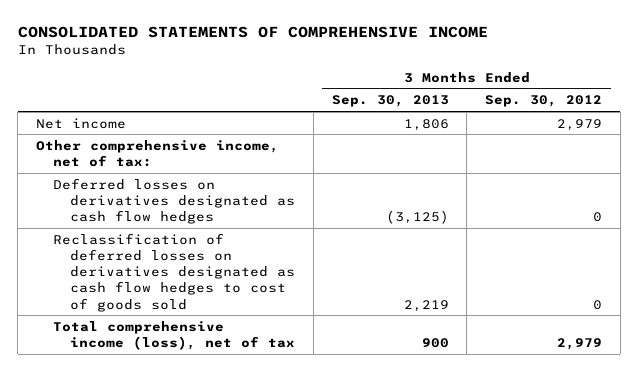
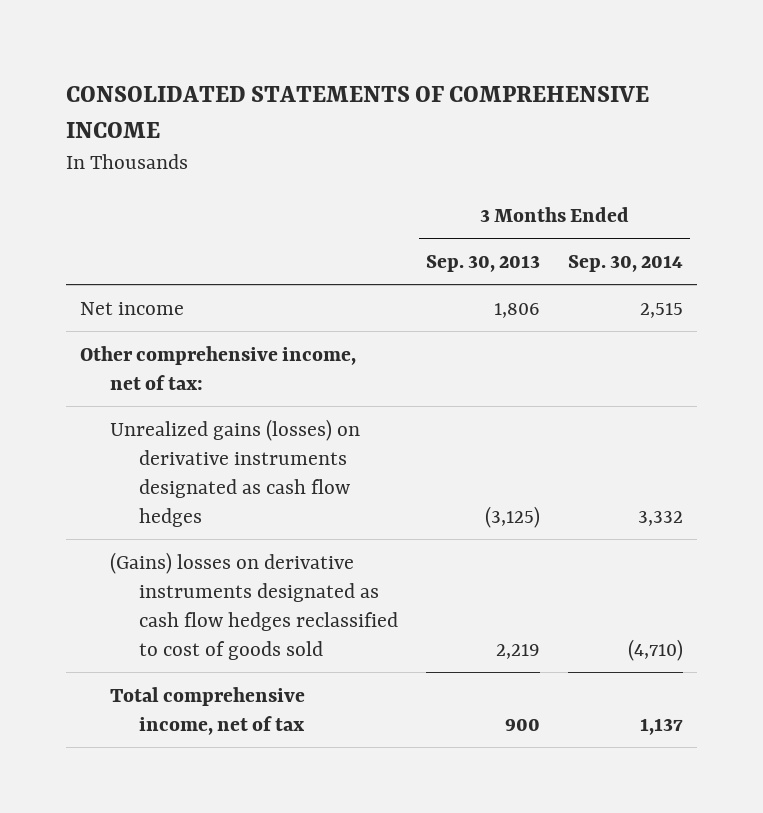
[485,95,603,108] Sep. 30, 2012 -> none
none -> [567,254,683,272] Sep. 30, 2014
[53,177,295,225] Deferred losses on derivatives designated as cash flow hedges -> [109,418,360,528] Unrealized gains (losses) on derivative instruments designated as cash flow hedges
[53,232,295,312] Reclassification of deferred losses on derivatives designated as cash flow hedges to cost of goods sold -> [109,551,399,661] (Gains) losses on derivative instruments designated as cash flow hedges reclassified to cost of goods sold
[53,320,295,350] Total comprehensive income (loss), net of tax -> [109,686,306,735] Total comprehensive income, net of tax

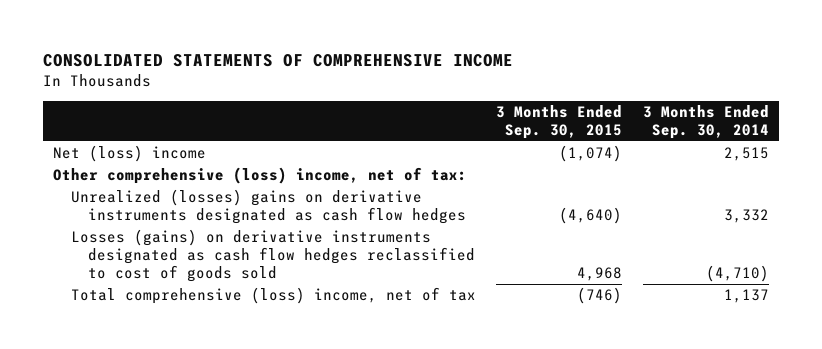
[426,254,541,272] Sep. 30, 2013 -> none
none -> [496,105,623,139] 3 Months Ended Sep. 30, 2015
[79,301,184,315] Net income -> [53,145,207,163] Net (loss) income
[79,345,356,390] Other comprehensive income, net of tax: -> [53,167,468,185] Other comprehensive (loss) income, net of tax:
[109,418,360,528] Unrealized gains (losses) on derivative instruments designated as cash flow hedges -> [70,189,467,225] Unrealized (losses) gains on derivative instruments designated as cash flow hedges
[109,551,399,661] (Gains) losses on derivative instruments designated as cash flow hedges reclassified to cost of goods sold -> [70,229,476,282] Losses (gains) on derivative instruments designated as cash flow hedges reclassified to cost of goods sold
[109,686,306,735] Total comprehensive income, net of tax -> [70,287,476,305] Total comprehensive (loss) income, net of tax

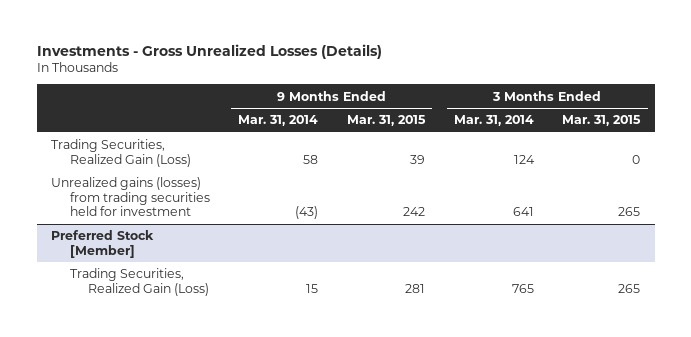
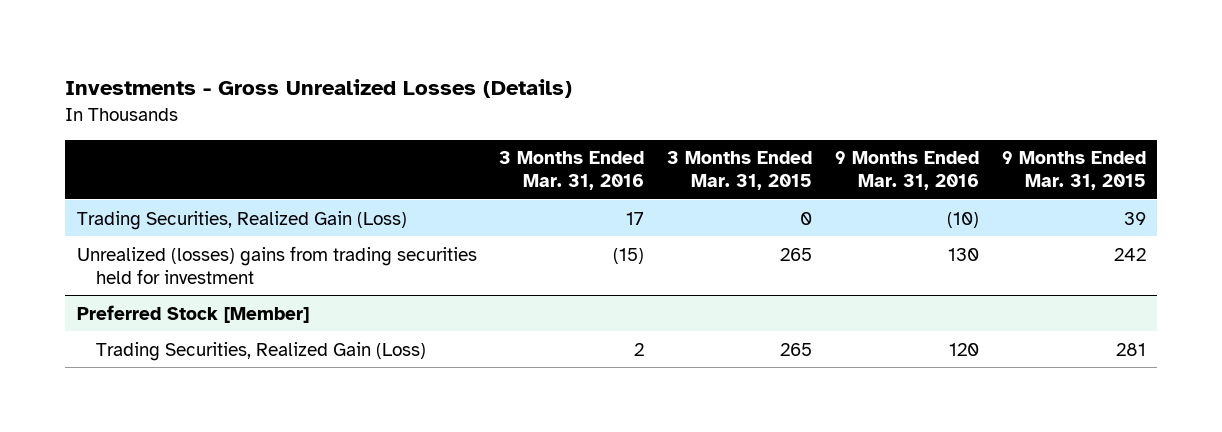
[238,115,319,127] Mar. 31, 2014 -> none
[453,115,534,127] Mar. 31, 2014 -> none
none -> [499,151,645,191] 3 Months Ended Mar. 31, 2016
none -> [834,151,979,191] 9 Months Ended Mar. 31, 2016
[50,177,210,217] Unrealized gains (losses) from trading securities held for investment -> [76,245,477,284] Unrealized (losses) gains from trading securities held for investment

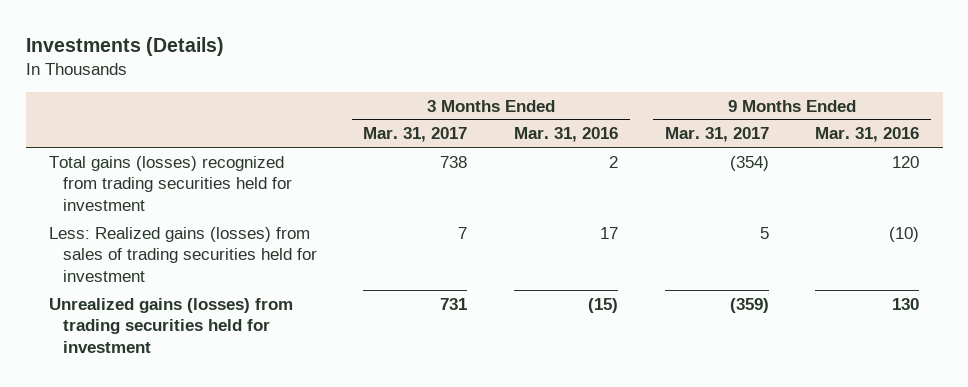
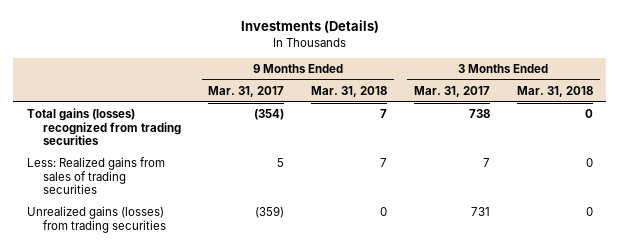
[514,127,619,143] Mar. 31, 2016 -> none
[815,127,920,143] Mar. 31, 2016 -> none
none -> [311,85,388,97] Mar. 31, 2018
none -> [516,85,593,97] Mar. 31, 2018
[48,155,292,212] Total gains (losses) recognized from trading securities held for investment -> [26,108,182,146] Total gains (losses) recognized from trading securities
[48,226,317,283] Less: Realized gains (losses) from sales of trading securities held for investment -> [26,157,165,195] Less: Realized gains from sales of trading securities
[48,297,293,354] Unrealized gains (losses) from trading securities held for investment -> [26,206,167,233] Unrealized gains (losses) from trading securities

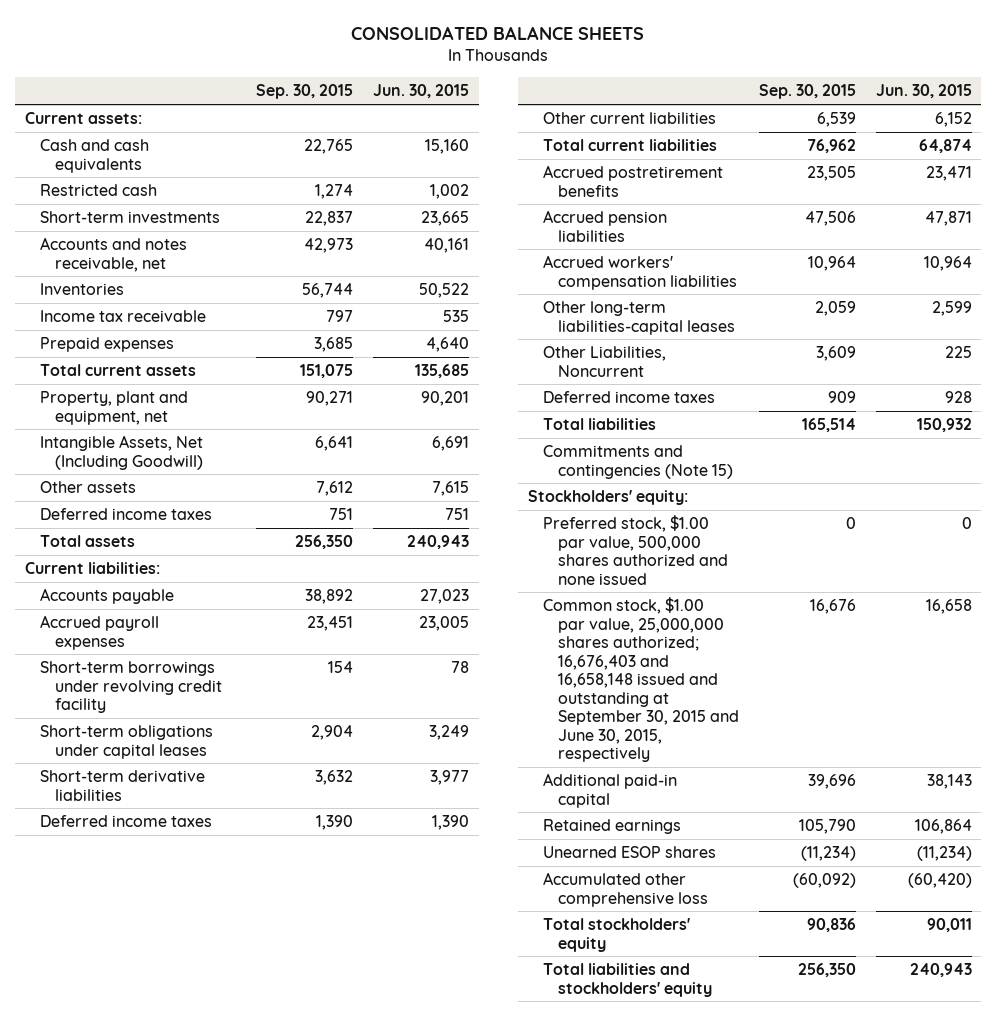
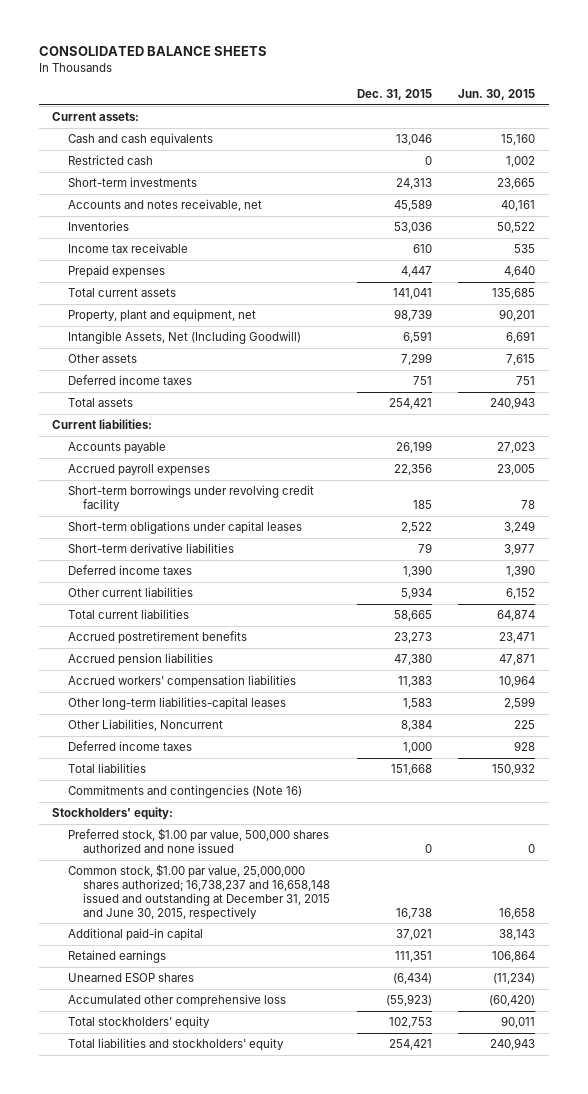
[255,84,353,100] Sep. 30, 2015 -> none
none -> [356,88,432,100] Dec. 31, 2015
[543,445,733,479] Commitments and contingencies (Note 15) -> [67,784,302,798] Commitments and contingencies (Note 16)
[543,597,739,763] Common stock, $1.00 par value, 25,000,000 shares authorized; 16,676,403 and 16,658,148 issued and outstanding at September 30, 2015 and June 30, 2015, respectively -> [67,863,330,920] Common stock, $1.00 par value, 25,000,000 shares authorized; 16,738,237 and 16,658,148 issued and outstanding at December 31, 2015 and June 30, 2015, respectively

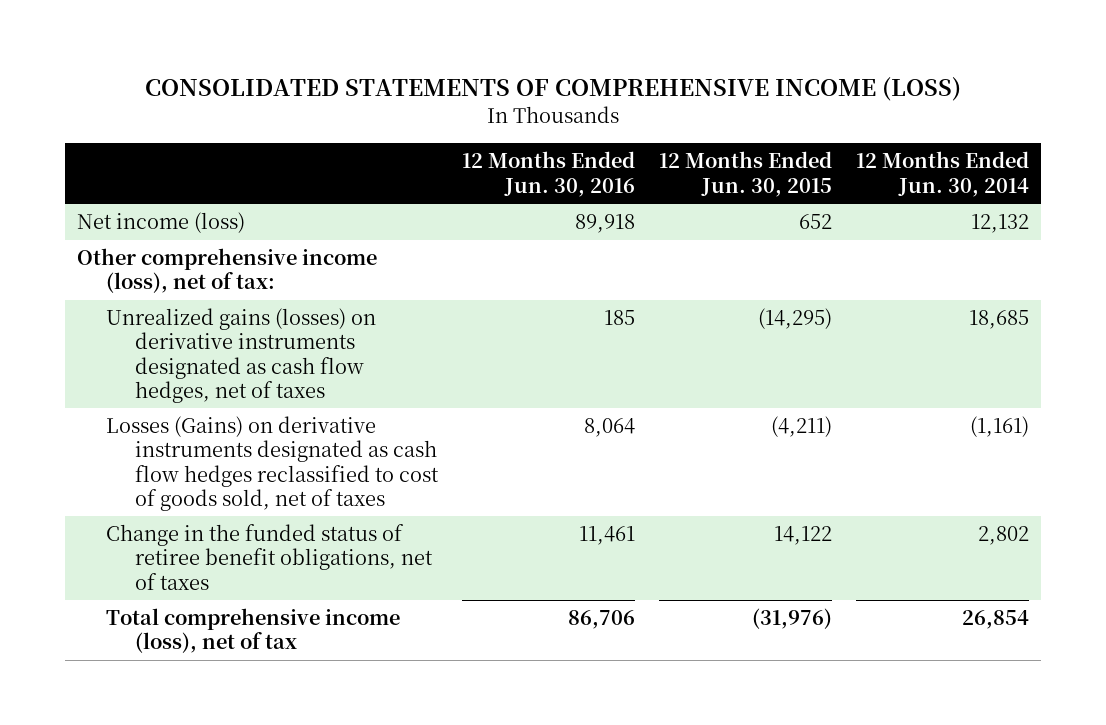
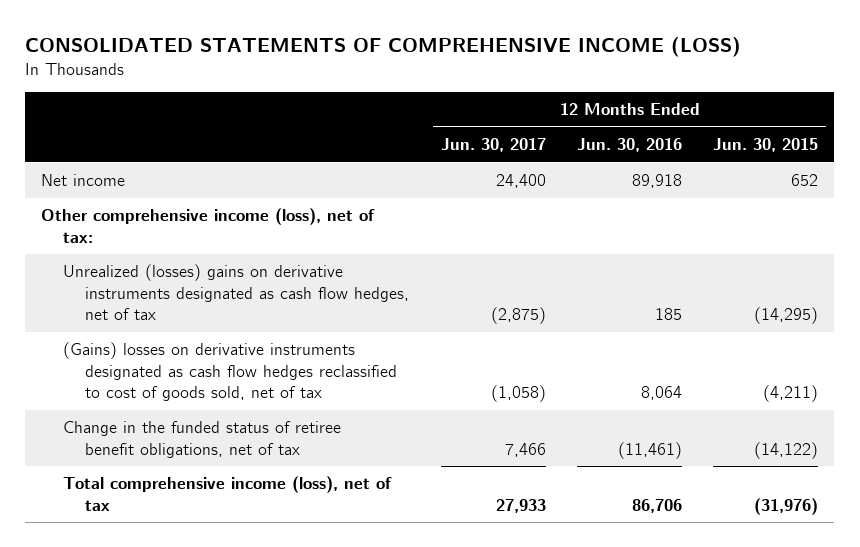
[855,151,1029,197] 12 Months Ended Jun. 30, 2014 -> none
none -> [440,138,546,153] Jun. 30, 2017
[77,212,246,234] Net income (loss) -> [41,174,126,187] Net income
[106,308,377,403] Unrealized gains (losses) on derivative instruments designated as cash flow hedges, net of taxes -> [63,264,410,321] Unrealized (losses) gains on derivative instruments designated as cash flow hedges, net of tax
[106,416,439,511] Losses (Gains) on derivative instruments designated as cash flow hedges reclassified to cost of goods sold, net of taxes -> [63,342,398,402] (Gains) losses on derivative instruments designated as cash flow hedges reclassified to cost of goods sold, net of tax
[106,524,433,590] Change in the funded status of retiree benefit obligations, net of taxes -> [63,421,342,458] Change in the funded status of retiree benefit obligations, net of tax
[578,526,635,546] 11,461 -> [618,441,683,459] (11,461)
[773,526,832,546] 14,122 -> [754,441,819,459] (14,122)

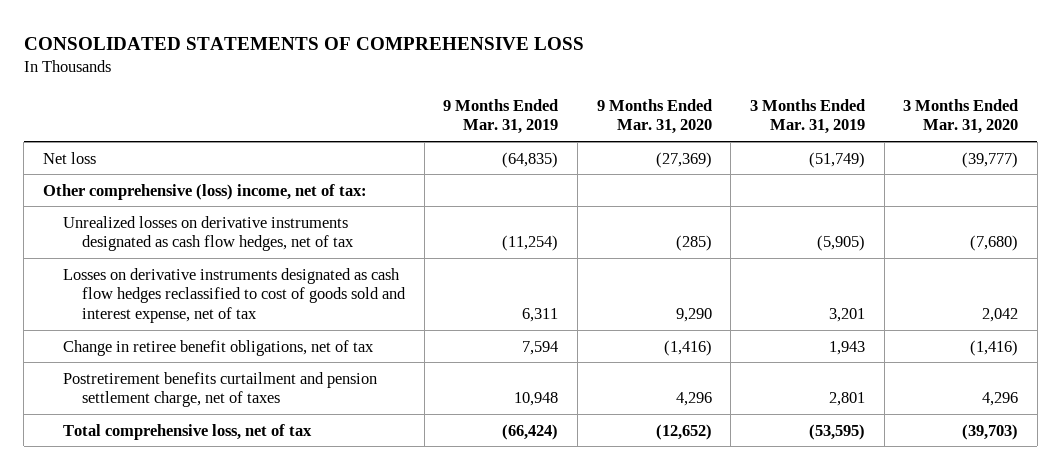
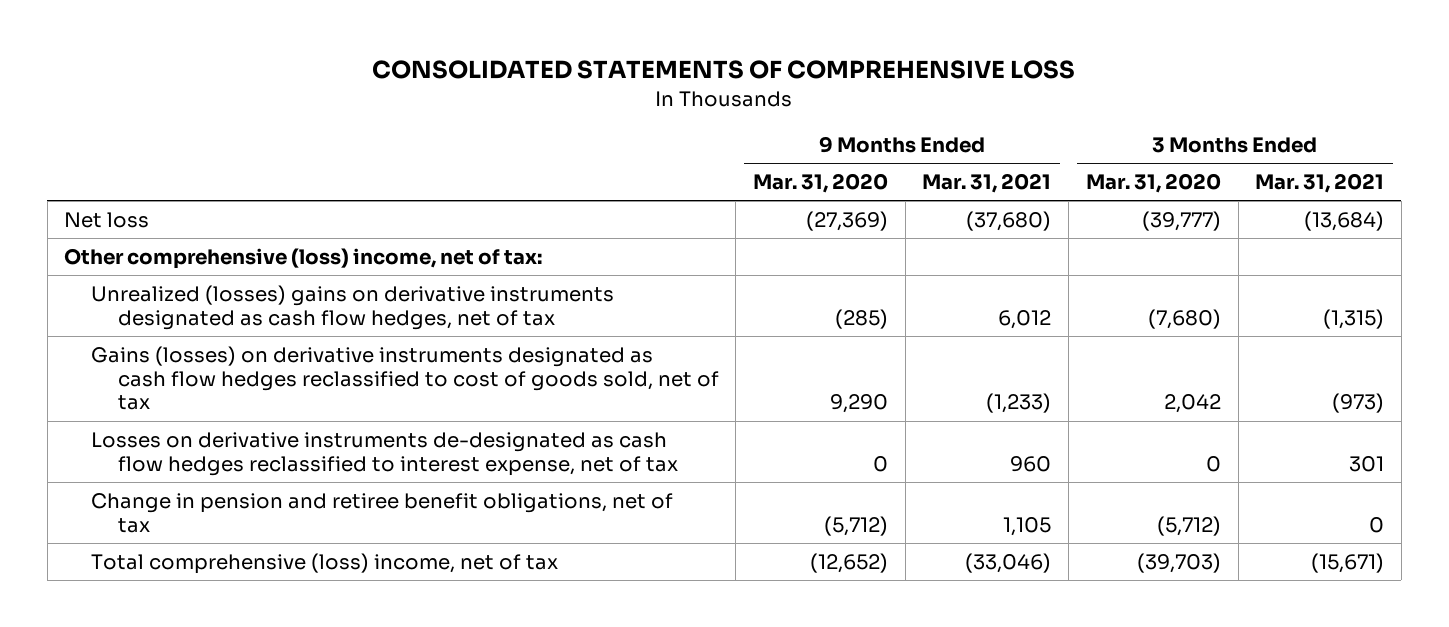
[443,98,559,135] 9 Months Ended Mar. 31, 2019 -> none
[749,98,865,135] 3 Months Ended Mar. 31, 2019 -> none
none -> [922,173,1052,194] Mar. 31, 2021
none -> [1255,173,1385,194] Mar. 31, 2021
[62,371,377,408] Postretirement benefits curtailment and pension settlement charge, net of taxes -> none
[62,215,355,252] Unrealized losses on derivative instruments designated as cash flow hedges, net of tax -> [90,284,614,330] Unrealized (losses) gains on derivative instruments designated as cash flow hedges, net of tax
[62,267,407,323] Losses on derivative instruments designated as cash flow hedges reclassified to cost of goods sold and interest expense, net of tax -> [90,345,719,411] Gains (losses) on derivative instruments designated as cash flow hedges reclassified to cost of goods sold, net of tax
none -> [90,431,678,476] Losses on derivative instruments de-designated as cash flow hedges reclassified to interest expense, net of tax
[62,339,374,356] Change in retiree benefit obligations, net of tax -> [90,492,673,533] Change in pension and retiree benefit obligations, net of tax
[663,339,712,356] (1,416) -> [823,515,888,536] (5,712)
[970,339,1019,356] (1,416) -> [1156,515,1221,536] (5,712)
[62,423,312,440] Total comprehensive loss, net of tax -> [90,552,558,574] Total comprehensive (loss) income, net of tax

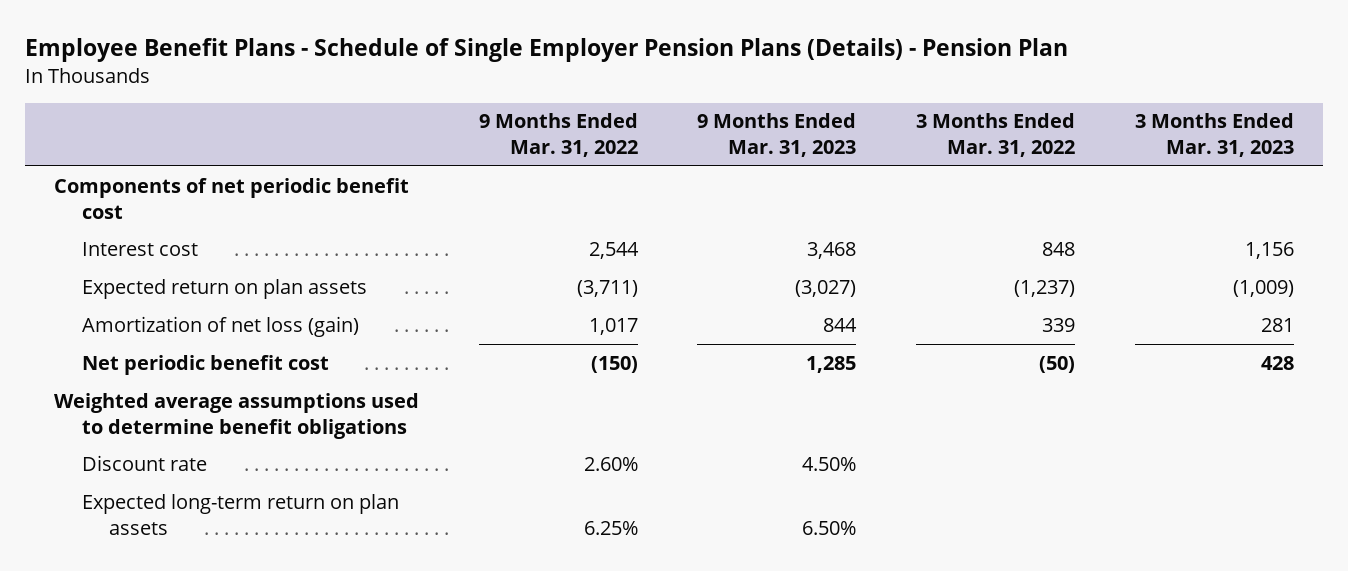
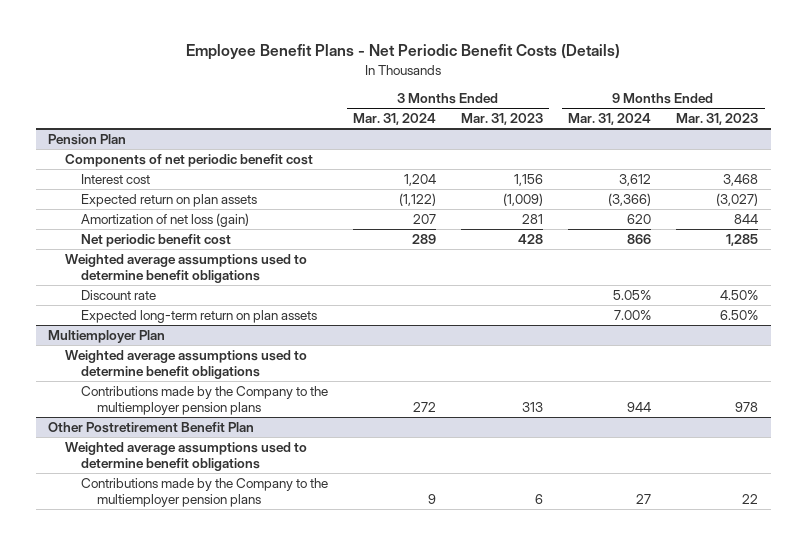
[24,37,1068,62] Employee Benefit Plans - Schedule of Single Employer Pension Plans (Details) - Pension Plan -> [186,44,621,61] Employee Benefit Plans - Net Periodic Benefit Costs (Details)
[478,113,638,158] 9 Months Ended Mar. 31, 2022 -> none
[916,113,1076,158] 3 Months Ended Mar. 31, 2022 -> none
none -> [353,113,437,126] Mar. 31, 2024
none -> [568,113,652,126] Mar. 31, 2024
none -> [48,133,127,145] Pension Plan
none -> [48,329,166,343] Multiemployer Plan
none -> [64,349,307,379] Weighted average assumptions used to determine benefit obligations
none -> [80,385,328,415] Contributions made by the Company to the multiemployer pension plans
none -> [48,421,255,433] Other Postretirement Benefit Plan
none -> [64,441,307,471] Weighted average assumptions used to determine benefit obligations
none -> [80,477,328,507] Contributions made by the Company to the multiemployer pension plans

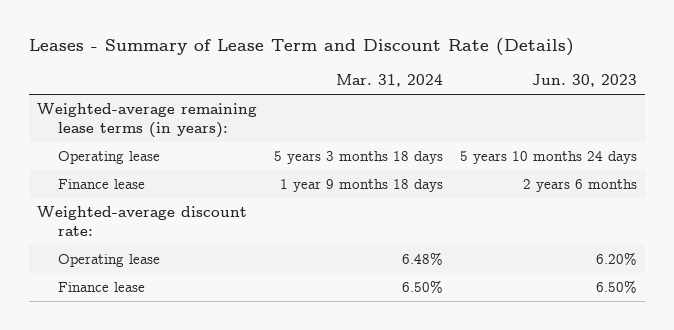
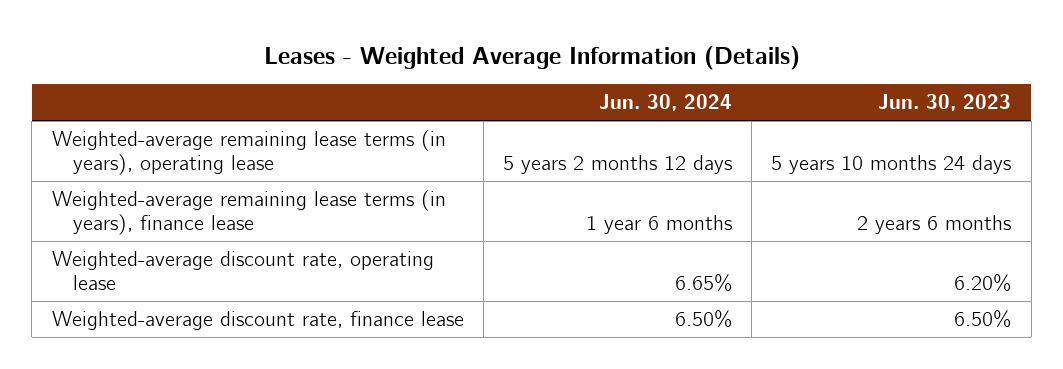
[28,38,574,57] Leases - Summary of Lease Term and Discount Rate (Details) -> [263,45,800,70] Leases - Weighted Average Information (Details)
[336,74,444,88] Mar. 31, 2024 -> none
none -> [599,93,733,111] Jun. 30, 2024
[37,103,258,138] Weighted-average remaining lease terms (in years): -> none
[37,206,248,236] Weighted-average discount rate: -> none
[58,151,161,165] Operating lease -> [51,130,446,176] Weighted-average remaining lease terms (in years), operating lease
[58,179,146,190] Finance lease -> [51,190,446,236] Weighted-average remaining lease terms (in years), finance lease
[58,254,161,268] Operating lease -> [51,251,434,291] Weighted-average discount rate, operating lease
[58,282,146,293] Finance lease -> [51,311,464,331] Weighted-average discount rate, finance lease

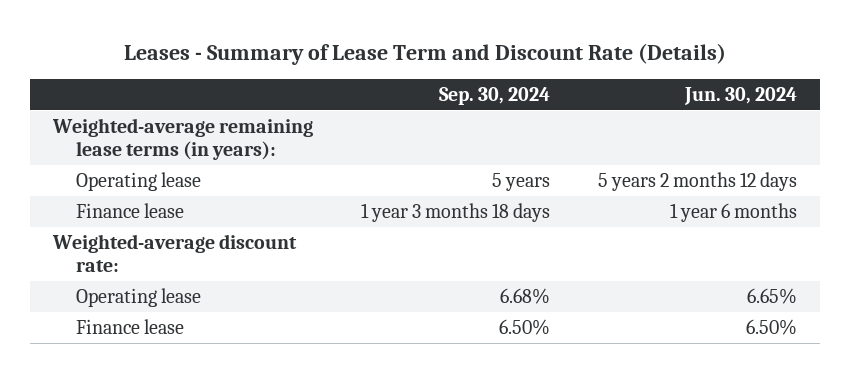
[263,45,800,70] Leases - Weighted Average Information (Details) -> [124,42,727,65] Leases - Summary of Lease Term and Discount Rate (Details)
[878,93,1012,111] Jun. 30, 2023 -> none
none -> [439,86,551,105] Sep. 30, 2024
none -> [52,117,314,160] Weighted-average remaining lease terms (in years):
[51,130,446,176] Weighted-average remaining lease terms (in years), operating lease -> [76,171,202,191] Operating lease
[51,190,446,236] Weighted-average remaining lease terms (in years), finance lease -> [76,202,185,218] Finance lease
none -> [52,233,298,272] Weighted-average discount rate:
[51,251,434,291] Weighted-average discount rate, operating lease -> [76,287,202,307] Operating lease
[51,311,464,331] Weighted-average discount rate, finance lease -> [76,318,185,334] Finance lease

